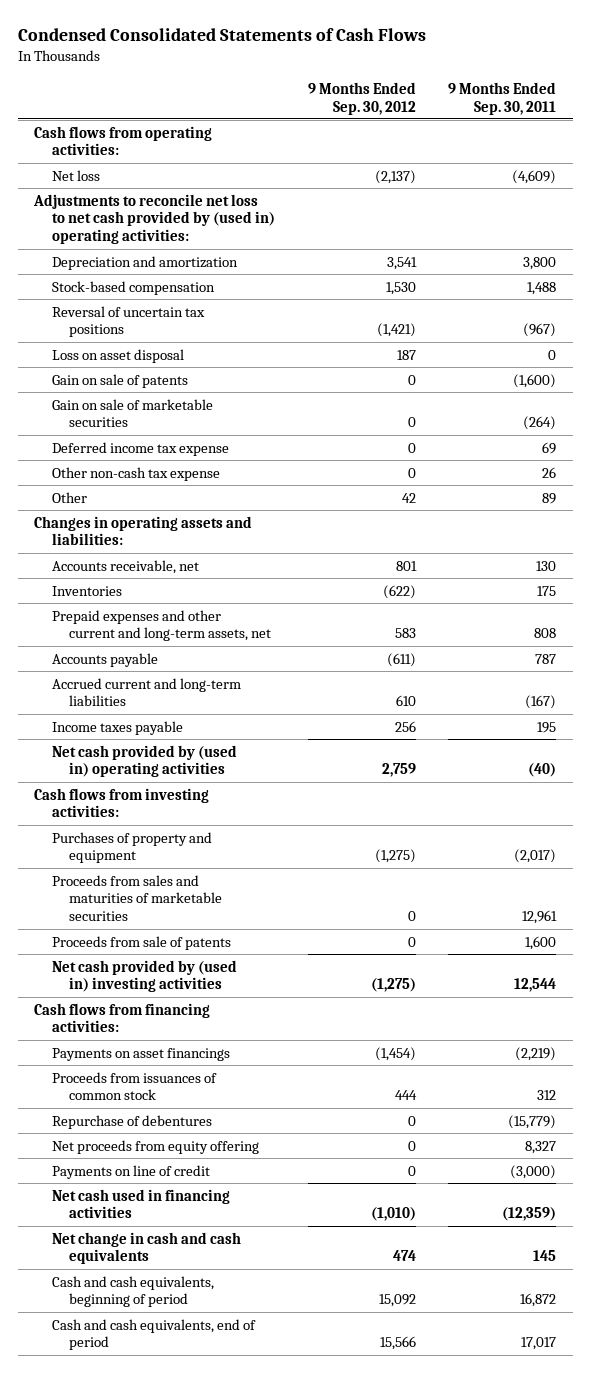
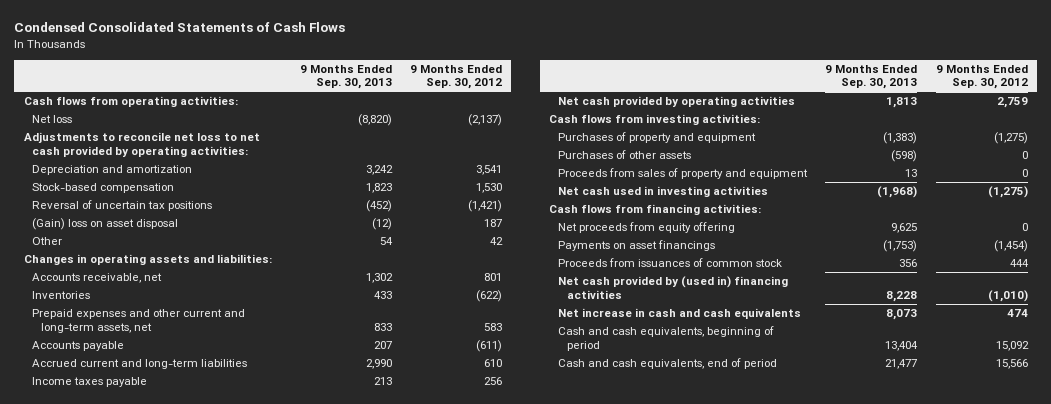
[448,81,557,115] 9 Months Ended Sep. 30, 2011 -> none
none -> [299,64,392,90] 9 Months Ended Sep. 30, 2013
[32,193,275,245] Adjustments to reconcile net loss to net cash provided by (used in) operating activities: -> [23,132,260,157] Adjustments to reconcile net loss to net cash provided by operating activities:
[51,373,188,388] Gain on sale of patents -> none
[51,398,213,428] Gain on sale of marketable securities -> none
[51,441,229,456] Deferred income tax expense -> none
[51,466,220,481] Other non-cash tax expense -> none
[51,348,184,363] Loss on asset disposal -> [32,218,179,231] (Gain) loss on asset disposal
[51,744,237,778] Net cash provided by (used in) operating activities -> [558,96,796,108] Net cash provided by operating activities
[51,935,231,950] Proceeds from sale of patents -> none
none -> [558,150,692,160] Purchases of other assets
[51,874,223,922] Proceeds from sales and maturities of marketable securities -> [558,168,809,180] Proceeds from sales of property and equipment
[51,959,237,993] Net cash provided by (used in) investing activities -> [558,186,769,198] Net cash used in investing activities
[51,1139,259,1154] Net proceeds from equity offering -> [558,222,736,234] Net proceeds from equity offering
[51,1114,212,1129] Repurchase of debentures -> none
[51,1164,210,1179] Payments on line of credit -> none
[51,1188,230,1219] Net cash used in financing activities -> [558,276,789,299] Net cash provided by (used in) financing activities
[51,1231,241,1265] Net change in cash and cash equivalents -> [558,308,802,320] Net increase in cash and cash equivalents

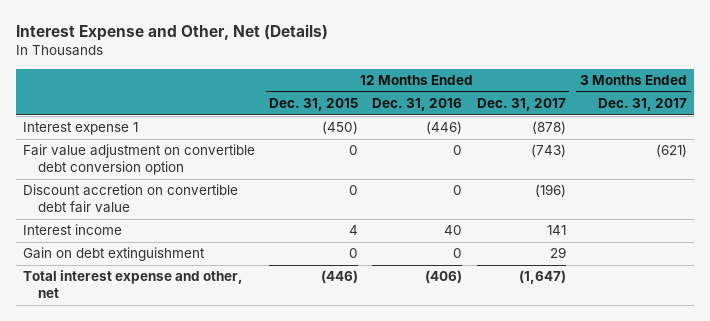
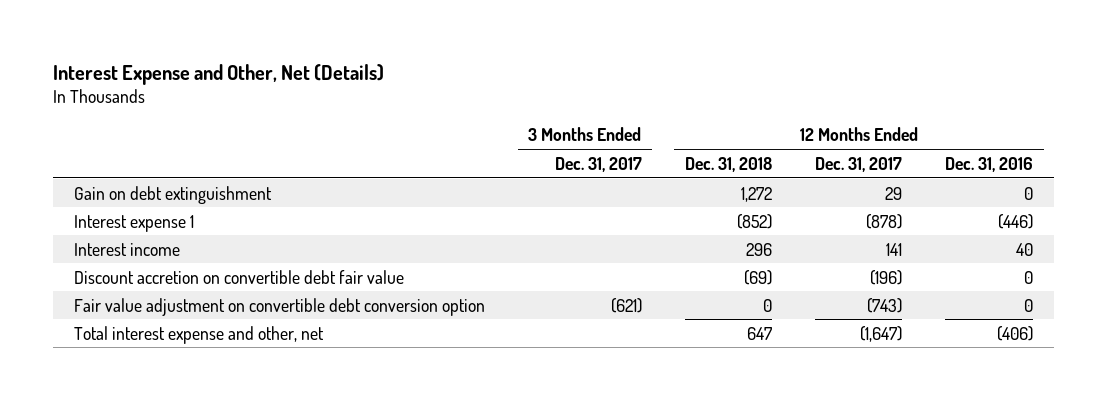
[269,98,359,112] Dec. 31, 2015 -> none
none -> [684,156,772,172] Dec. 31, 2018
[22,247,205,262] Gain on debt extinguishment -> [74,185,273,204] Gain on debt extinguishment
[22,184,238,213] Discount accretion on convertible debt fair value -> [74,269,405,284] Discount accretion on convertible debt fair value
[22,144,255,175] Fair value adjustment on convertible debt conversion option -> [74,297,486,316] Fair value adjustment on convertible debt conversion option

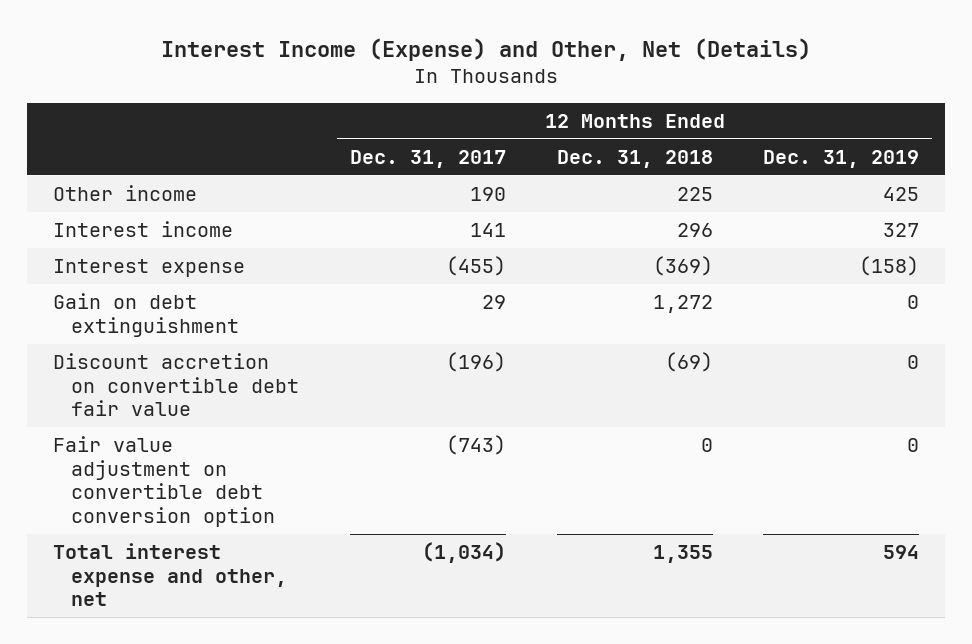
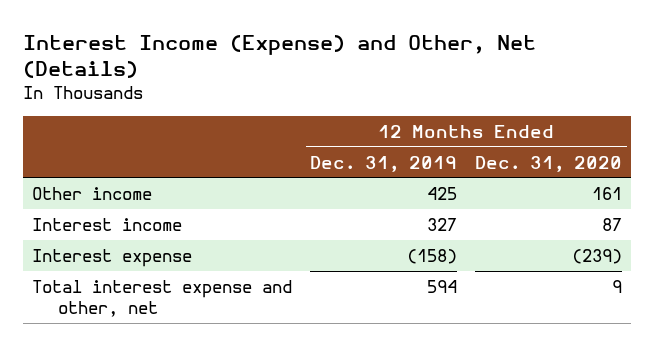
[350,149,507,168] Dec. 31, 2017 -> none
[556,149,713,168] Dec. 31, 2018 -> none
none -> [475,155,623,172] Dec. 31, 2020
[52,293,240,337] Gain on debt extinguishment -> none
[52,353,300,417] Discount accretion on convertible debt fair value -> none
[52,436,276,528] Fair value adjustment on convertible debt conversion option -> none

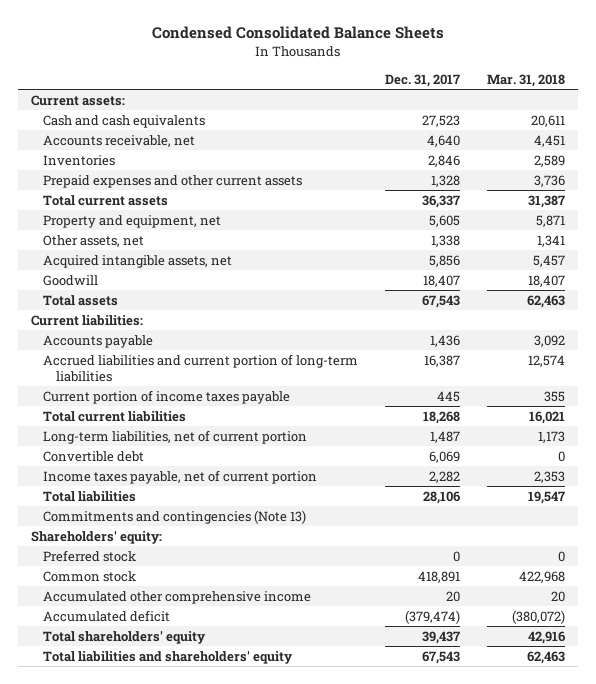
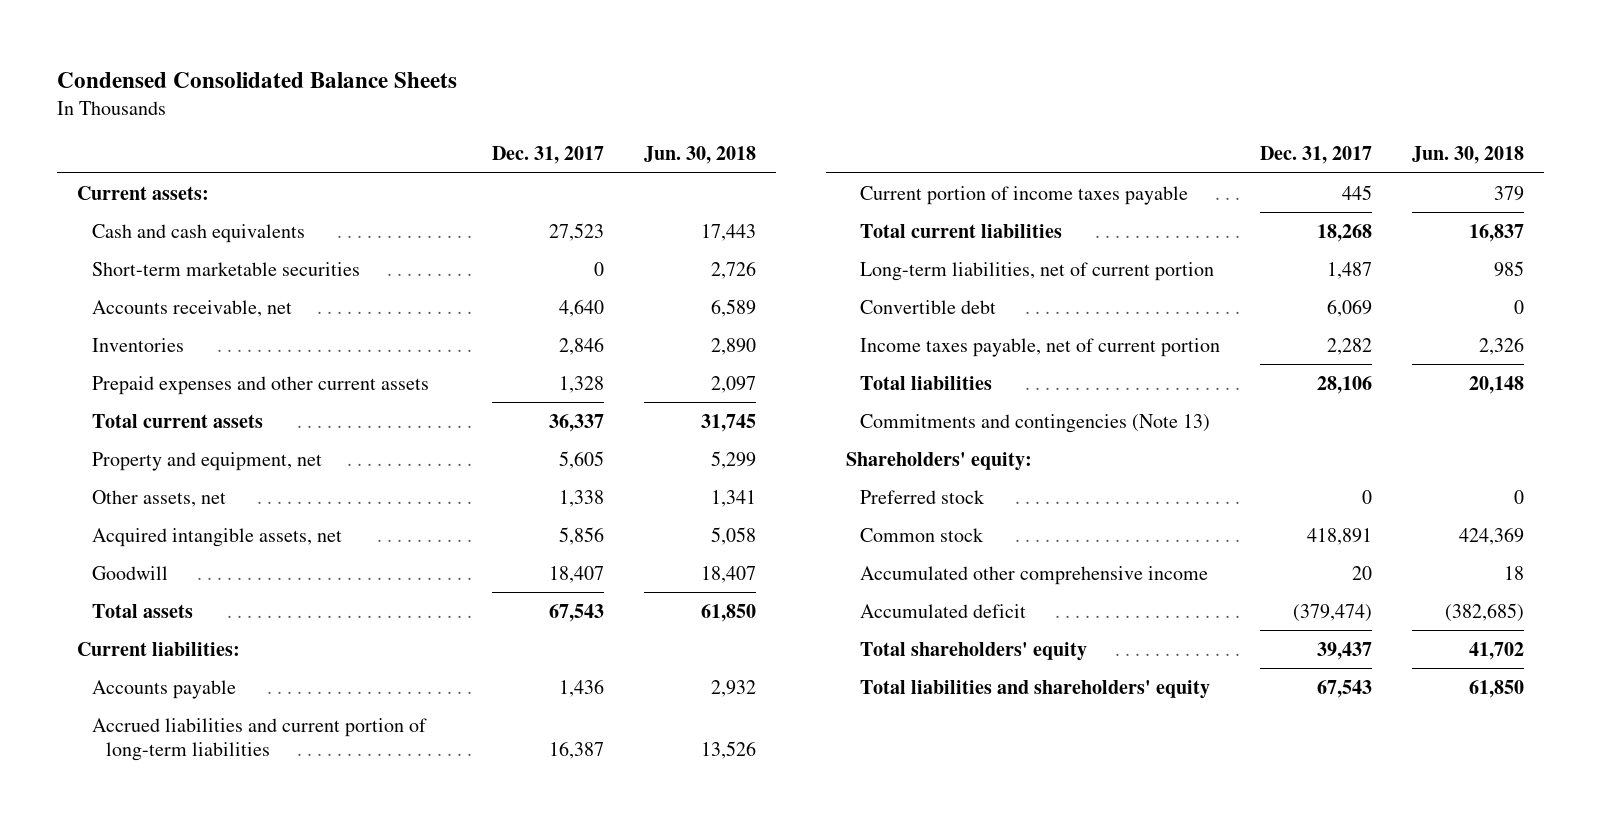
[486,73,565,87] Mar. 31, 2018 -> none
none -> [643,146,756,165] Jun. 30, 2018
none -> [91,261,360,276] Short-term marketable securities

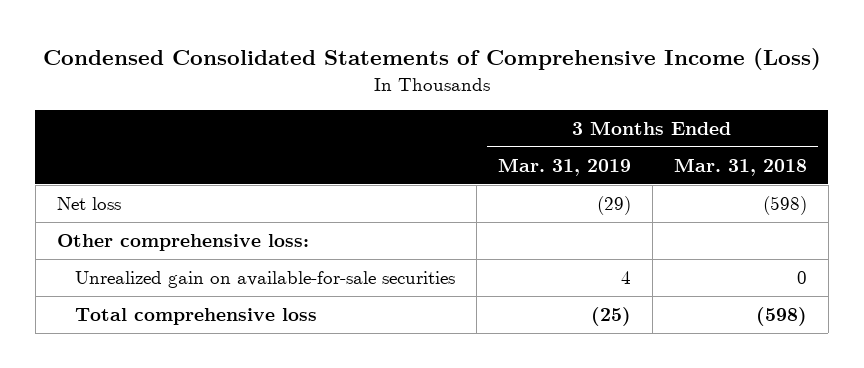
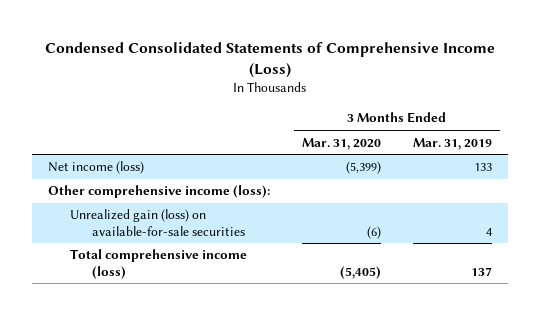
[673,157,807,176] Mar. 31, 2018 -> none
none -> [302,137,382,150] Mar. 31, 2020
[56,197,121,211] Net loss -> [48,161,145,175] Net income (loss)
[596,196,631,216] (29) -> [474,163,493,172] 133
[56,234,309,252] Other comprehensive loss: -> [48,185,271,199] Other comprehensive income (loss):
[74,271,455,289] Unrealized gain on available-for-sale securities -> [69,209,245,236] Unrealized gain (loss) on available-for-sale securities
[74,308,317,326] Total comprehensive loss -> [69,249,247,279] Total comprehensive income (loss)
[590,307,631,327] (25) -> [471,266,493,276] 137

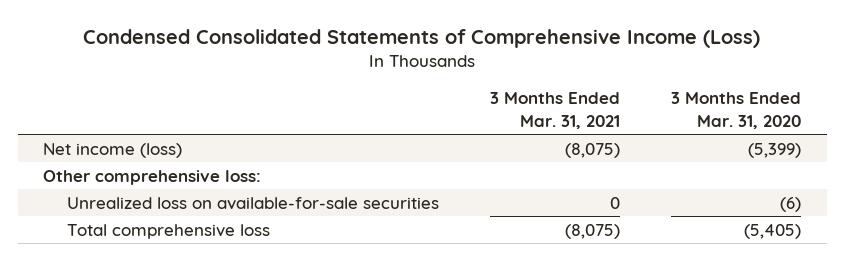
[413,137,493,150] Mar. 31, 2019 -> none
none -> [490,92,621,129] 3 Months Ended Mar. 31, 2021
[48,185,271,199] Other comprehensive income (loss): -> [42,169,261,185] Other comprehensive loss:
[69,209,245,236] Unrealized gain (loss) on available-for-sale securities -> [67,196,440,210] Unrealized loss on available-for-sale securities
[69,249,247,279] Total comprehensive income (loss) -> [67,223,271,239] Total comprehensive loss

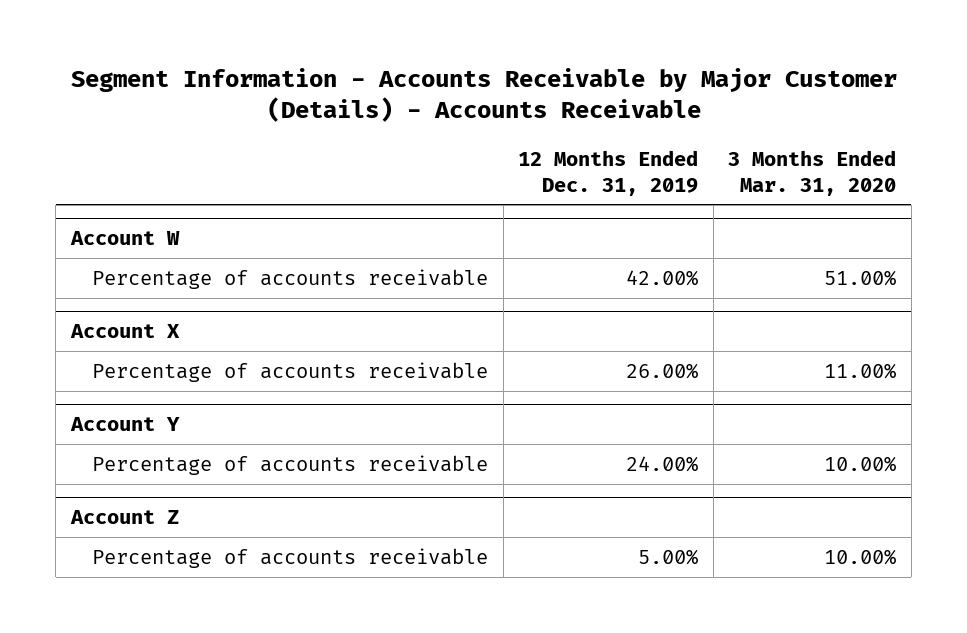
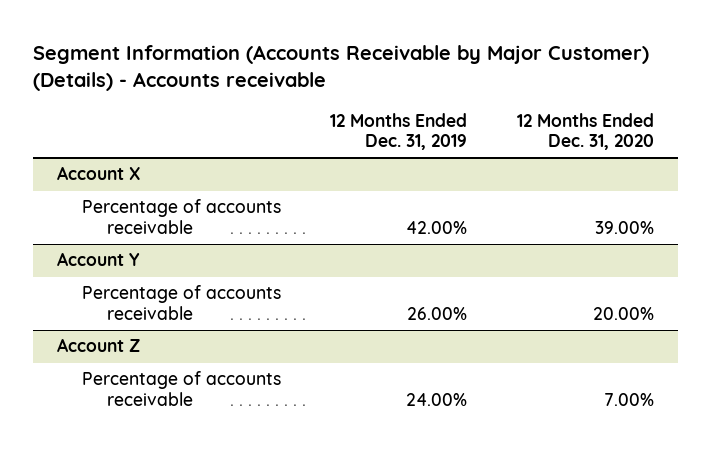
[70,68,897,123] Segment Information - Accounts Receivable by Major Customer (Details) - Accounts Receivable -> [32,44,649,91] Segment Information (Accounts Receivable by Major Customer) (Details) - Accounts receivable
[728,149,897,196] 3 Months Ended Mar. 31, 2020 -> none
none -> [516,112,654,151] 12 Months Ended Dec. 31, 2020
[69,230,180,245] Account W -> none
[92,268,489,289] Percentage of accounts receivable -> none
[626,362,699,379] 26.00% -> [406,221,468,235] 42.00%
[626,455,699,472] 24.00% -> [407,307,468,321] 26.00%
[638,548,699,565] 5.00% -> [406,393,468,407] 24.00%

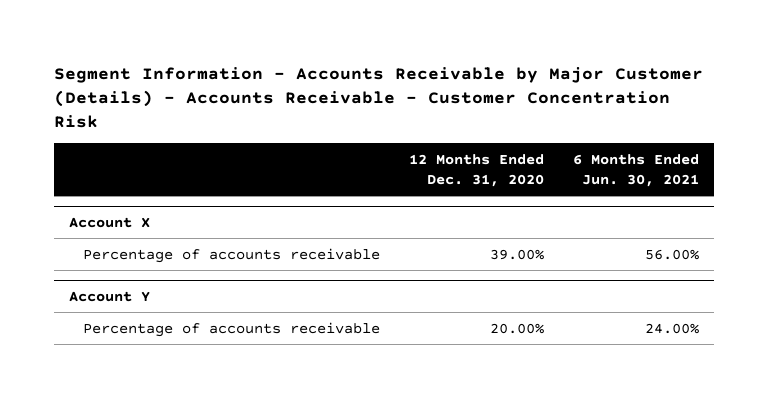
[32,44,649,91] Segment Information (Accounts Receivable by Major Customer) (Details) - Accounts receivable -> [54,66,704,129] Segment Information - Accounts Receivable by Major Customer (Details) - Accounts Receivable - Customer Concentration Risk
[330,112,468,151] 12 Months Ended Dec. 31, 2019 -> none
none -> [573,153,700,188] 6 Months Ended Jun. 30, 2021
[57,338,141,353] Account Z -> none
[82,371,282,407] Percentage of accounts receivable -> none

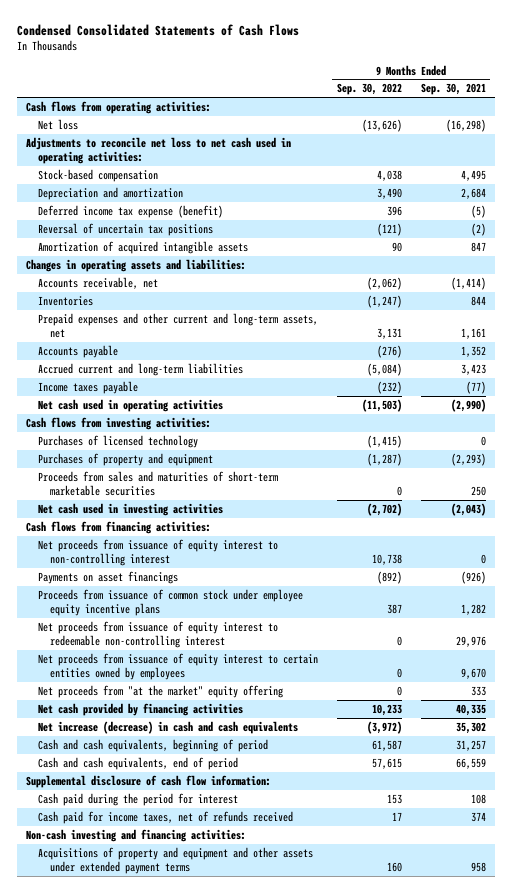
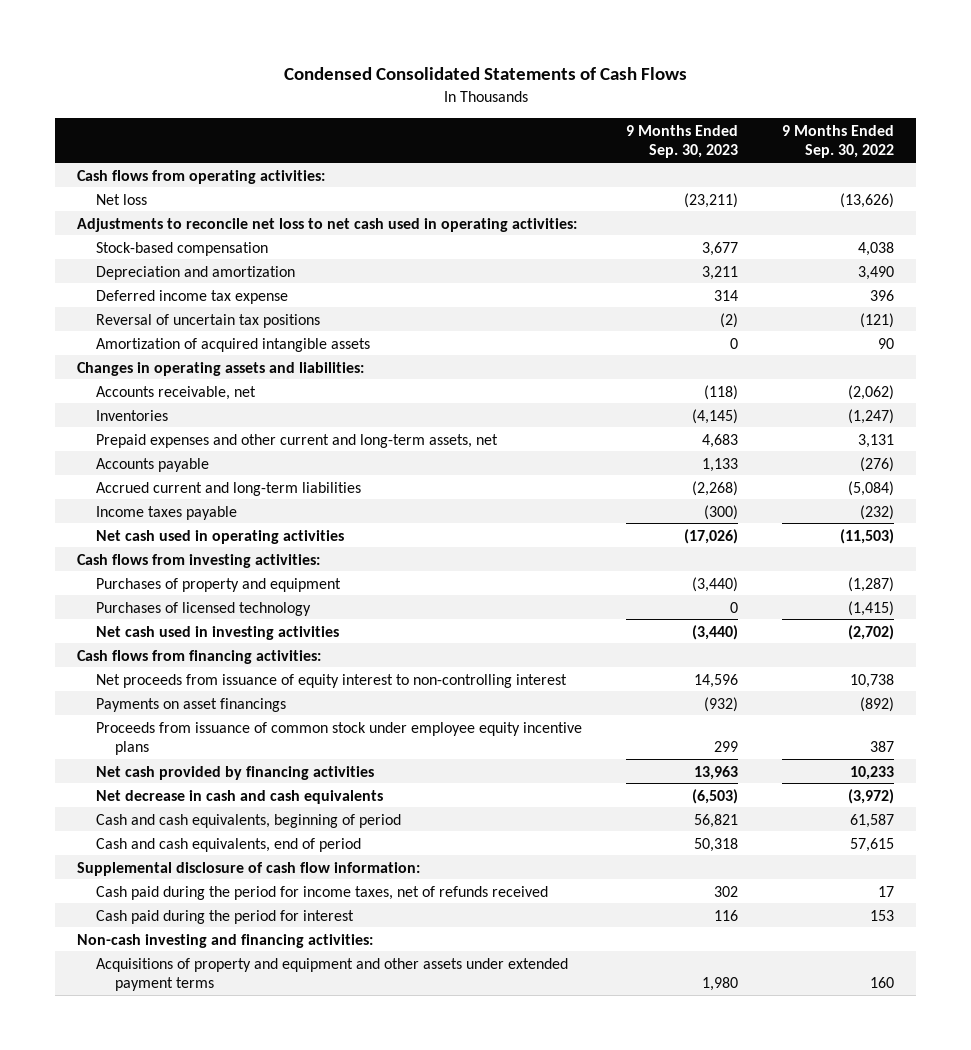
[420,83,486,96] Sep. 30, 2021 -> none
none -> [626,124,739,159] 9 Months Ended Sep. 30, 2023
[38,204,224,218] Deferred income tax expense (benefit) -> [96,289,289,304] Deferred income tax expense
[38,470,279,497] Proceeds from sales and maturities of short-term marketable securities -> none
[38,434,199,448] Purchases of licensed technology -> [96,601,312,616] Purchases of licensed technology
[38,620,279,649] Net proceeds from issuance of equity interest to redeemable non-controlling interest -> none
[38,652,319,681] Net proceeds from issuance of equity interest to certain entities owned by employees -> none
[38,684,284,698] Net proceeds from "at the market" equity offering -> none
[38,720,299,734] Net increase (decrease) in cash and cash equivalents -> [96,789,384,804] Net decrease in cash and cash equivalents
none -> [96,885,549,900] Cash paid during the period for income taxes, net of refunds received
[38,810,294,824] Cash paid for income taxes, net of refunds received -> none

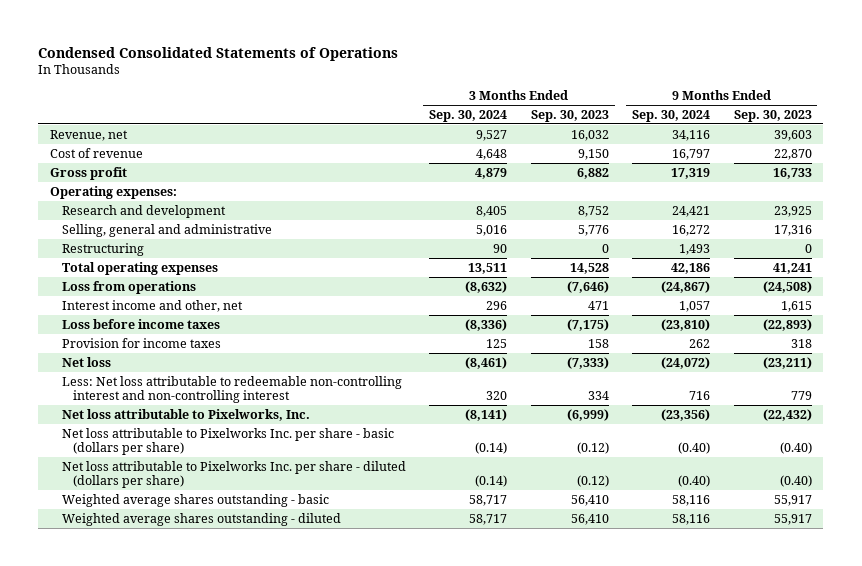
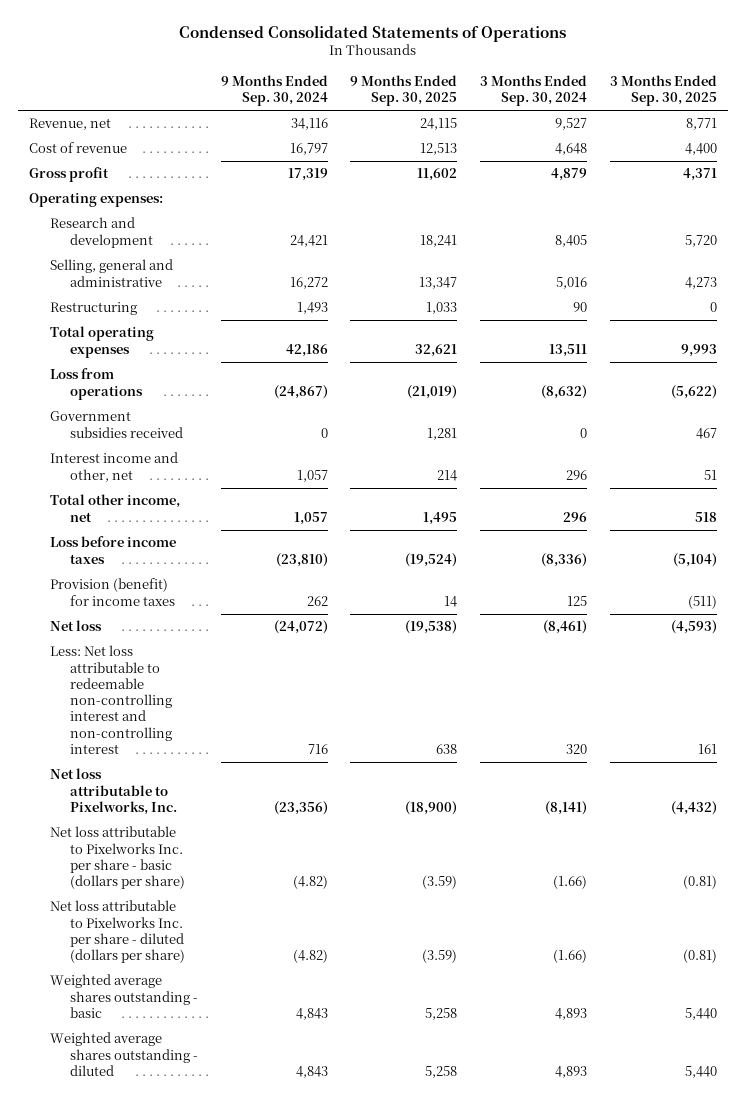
[530,109,609,122] Sep. 30, 2023 -> none
[733,109,812,122] Sep. 30, 2023 -> none
none -> [350,74,458,107] 9 Months Ended Sep. 30, 2025
none -> [609,74,717,107] 3 Months Ended Sep. 30, 2025
none -> [49,411,184,438] Government subsidies received
none -> [49,494,180,522] Total other income, net
[61,337,221,348] Provision for income taxes -> [49,578,176,606] Provision (benefit) for income taxes
[475,442,508,455] (0.14) -> [552,875,587,890] (1.66)
[678,442,711,455] (0.40) -> [292,875,328,890] (4.82)
[475,475,508,488] (0.14) -> [552,949,587,964] (1.66)
[678,475,711,488] (0.40) -> [292,949,328,964] (4.82)
[469,494,508,506] 58,717 -> [554,1007,587,1020] 4,893
[672,494,711,506] 58,116 -> [295,1007,328,1020] 4,843
[469,513,508,525] 58,717 -> [554,1065,587,1078] 4,893
[672,513,711,525] 58,116 -> [295,1065,328,1078] 4,843

